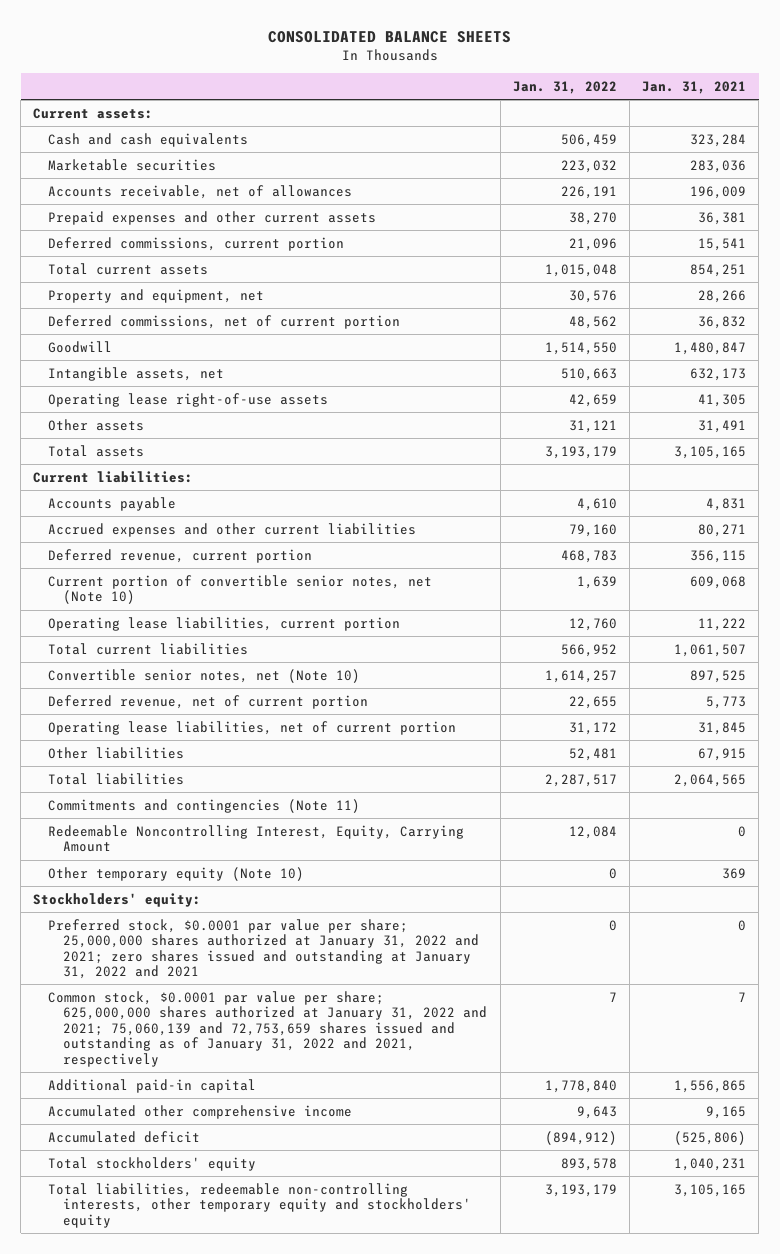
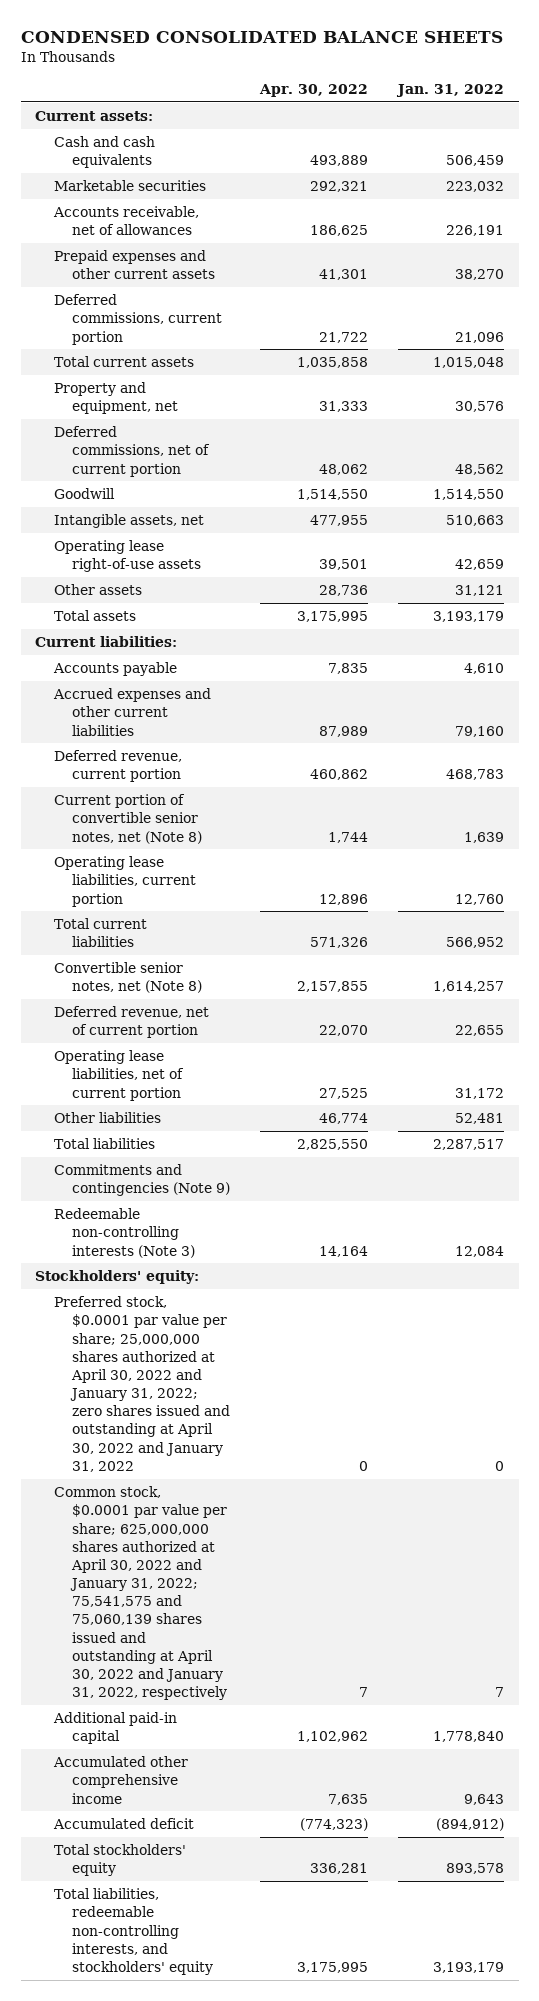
[267,30,511,43] CONSOLIDATED BALANCE SHEETS -> [20,30,503,43] CONDENSED CONSOLIDATED BALANCE SHEETS
[642,80,747,94] Jan. 31, 2021 -> none
none -> [259,84,369,98] Apr. 30, 2022
[48,574,433,605] Current portion of convertible senior notes, net (Note 10) -> [53,794,203,844] Current portion of convertible senior notes, net (Note 8)
[48,668,361,683] Convertible senior notes, net (Note 10) -> [53,962,203,994] Convertible senior notes, net (Note 8)
[48,866,305,881] Other temporary equity (Note 10) -> none
[48,798,361,813] Commitments and contingencies (Note 11) -> [53,1164,231,1197] Commitments and contingencies (Note 9)
[48,824,465,853] Redeemable Noncontrolling Interest, Equity, Carrying Amount -> [53,1208,196,1258] Redeemable non-controlling interests (Note 3)
[48,918,480,980] Preferred stock, $0.0001 par value per share; 25,000,000 shares authorized at January 31, 2022 and 2021; zero shares issued and outstanding at January 31, 2022 and 2021 -> [53,1296,231,1472] Preferred stock, $0.0001 par value per share; 25,000,000 shares authorized at April 30, 2022 and January 31, 2022; zero shares issued and outstanding at April 30, 2022 and January 31, 2022
[48,990,488,1067] Common stock, $0.0001 par value per share; 625,000,000 shares authorized at January 31, 2022 and 2021; 75,060,139 and 72,753,659 shares issued and outstanding as of January 31, 2022 and 2021, respectively -> [53,1486,228,1701] Common stock, $0.0001 par value per share; 625,000,000 shares authorized at April 30, 2022 and January 31, 2022; 75,541,575 and 75,060,139 shares issued and outstanding at April 30, 2022 and January 31, 2022, respectively
[48,1182,472,1228] Total liabilities, redeemable non-controlling interests, other temporary equity and stockholders' equity -> [53,1888,214,1975] Total liabilities, redeemable non-controlling interests, and stockholders' equity

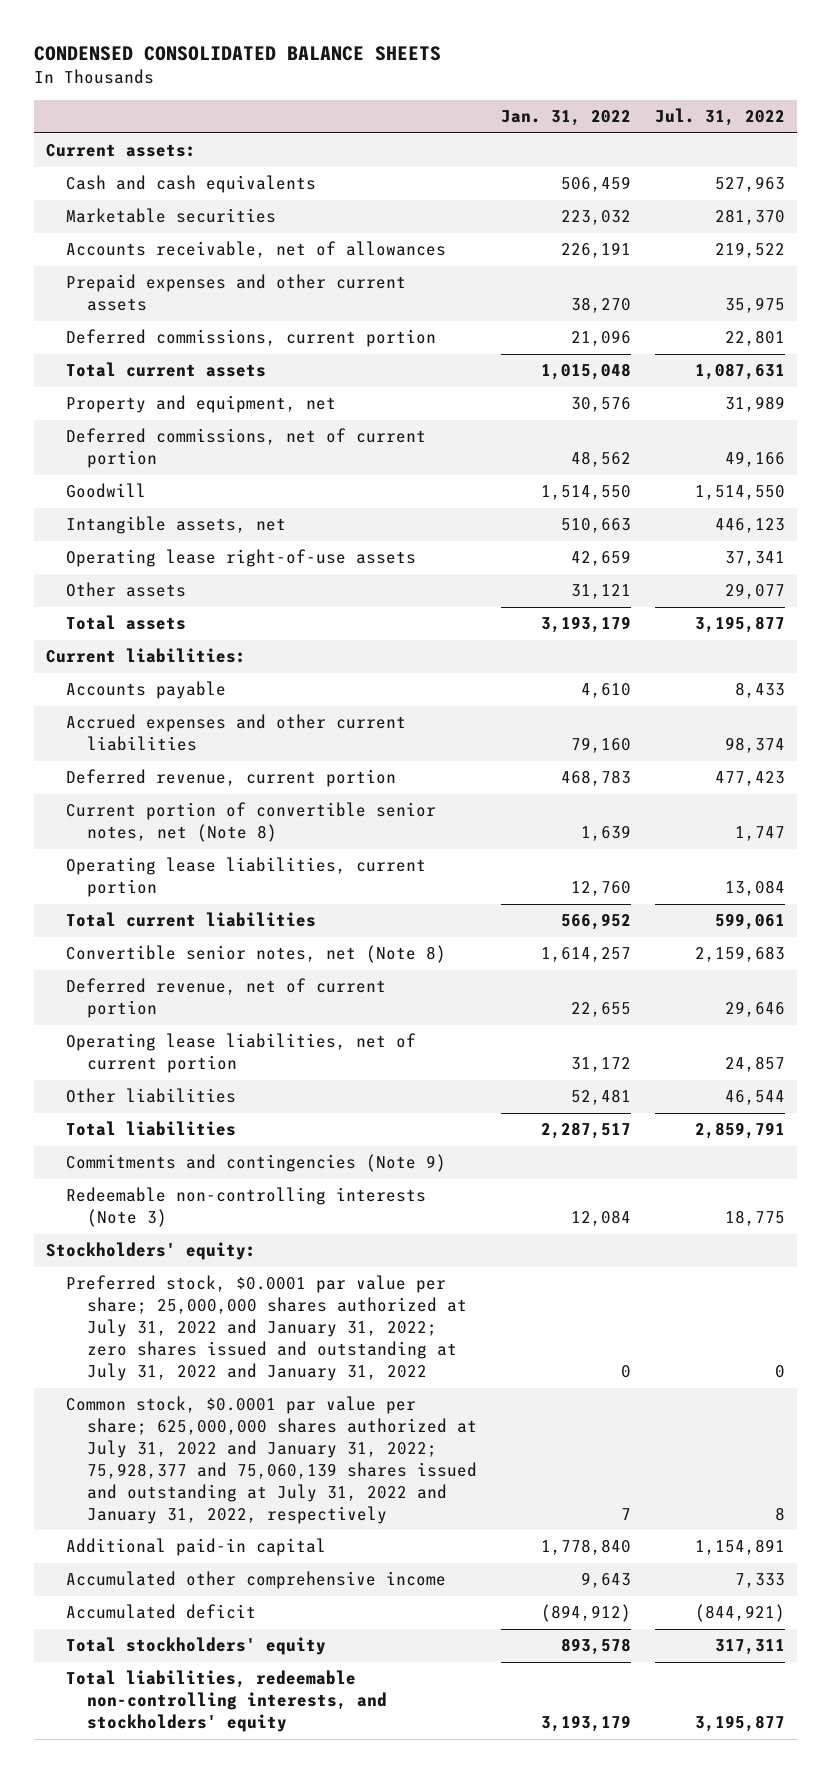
[259,84,369,98] Apr. 30, 2022 -> none
none -> [655,108,786,127] Jul. 31, 2022
[53,1296,231,1472] Preferred stock, $0.0001 par value per share; 25,000,000 shares authorized at April 30, 2022 and January 31, 2022; zero shares issued and outstanding at April 30, 2022 and January 31, 2022 -> [66,1275,468,1381] Preferred stock, $0.0001 par value per share; 25,000,000 shares authorized at July 31, 2022 and January 31, 2022; zero shares issued and outstanding at July 31, 2022 and January 31, 2022
[53,1486,228,1701] Common stock, $0.0001 par value per share; 625,000,000 shares authorized at April 30, 2022 and January 31, 2022; 75,541,575 and 75,060,139 shares issued and outstanding at April 30, 2022 and January 31, 2022, respectively -> [66,1396,478,1524] Common stock, $0.0001 par value per share; 625,000,000 shares authorized at July 31, 2022 and January 31, 2022; 75,928,377 and 75,060,139 shares issued and outstanding at July 31, 2022 and January 31, 2022, respectively

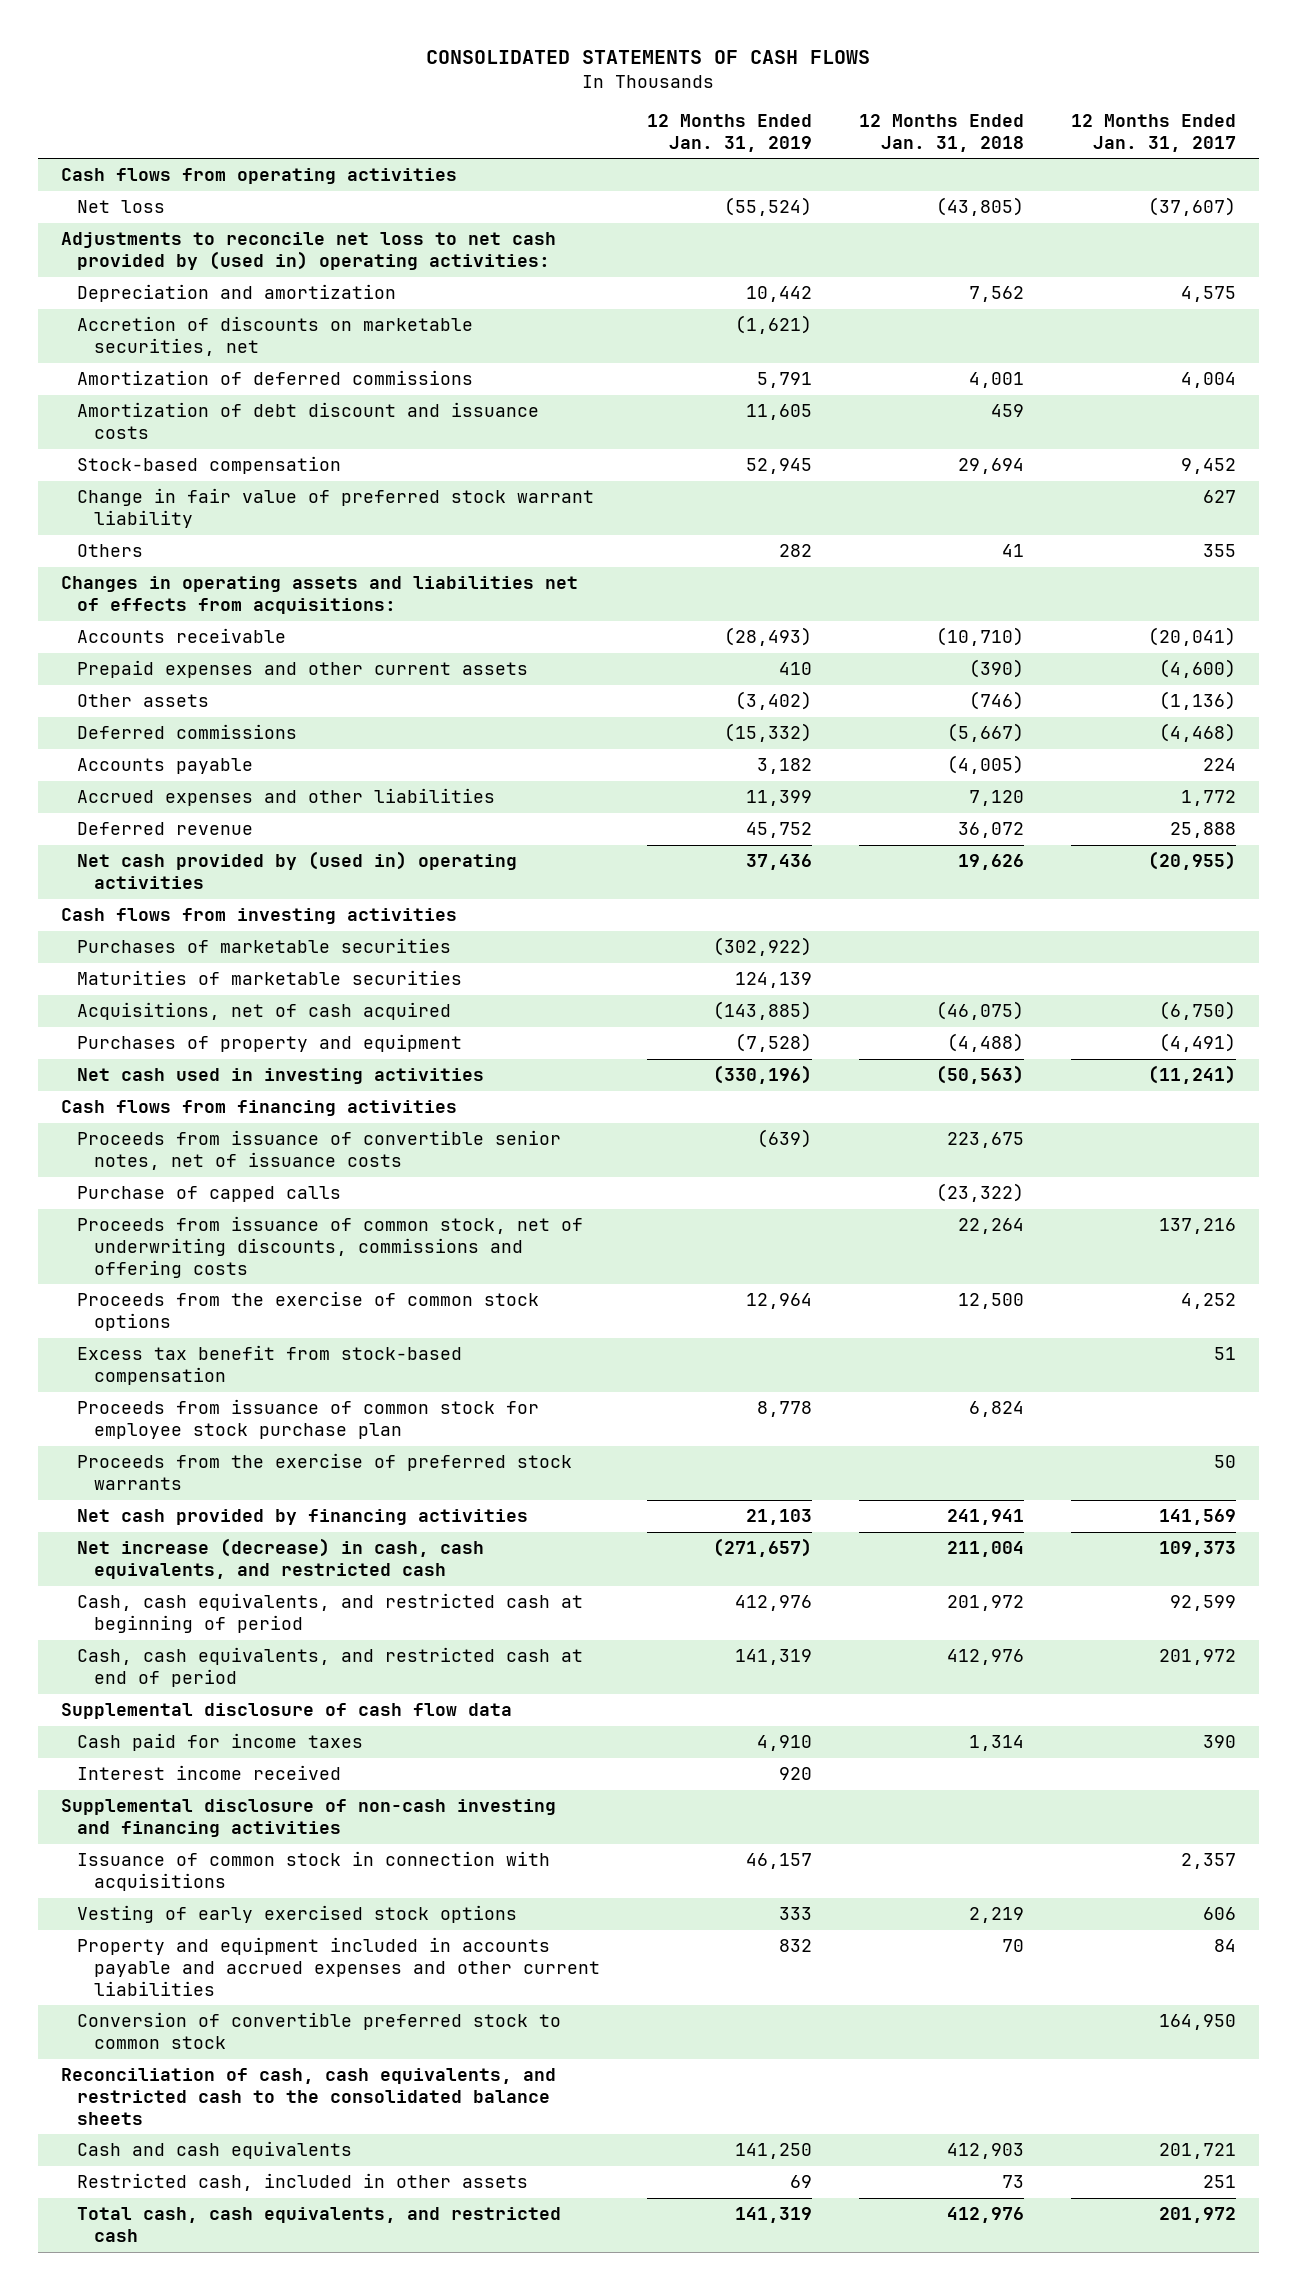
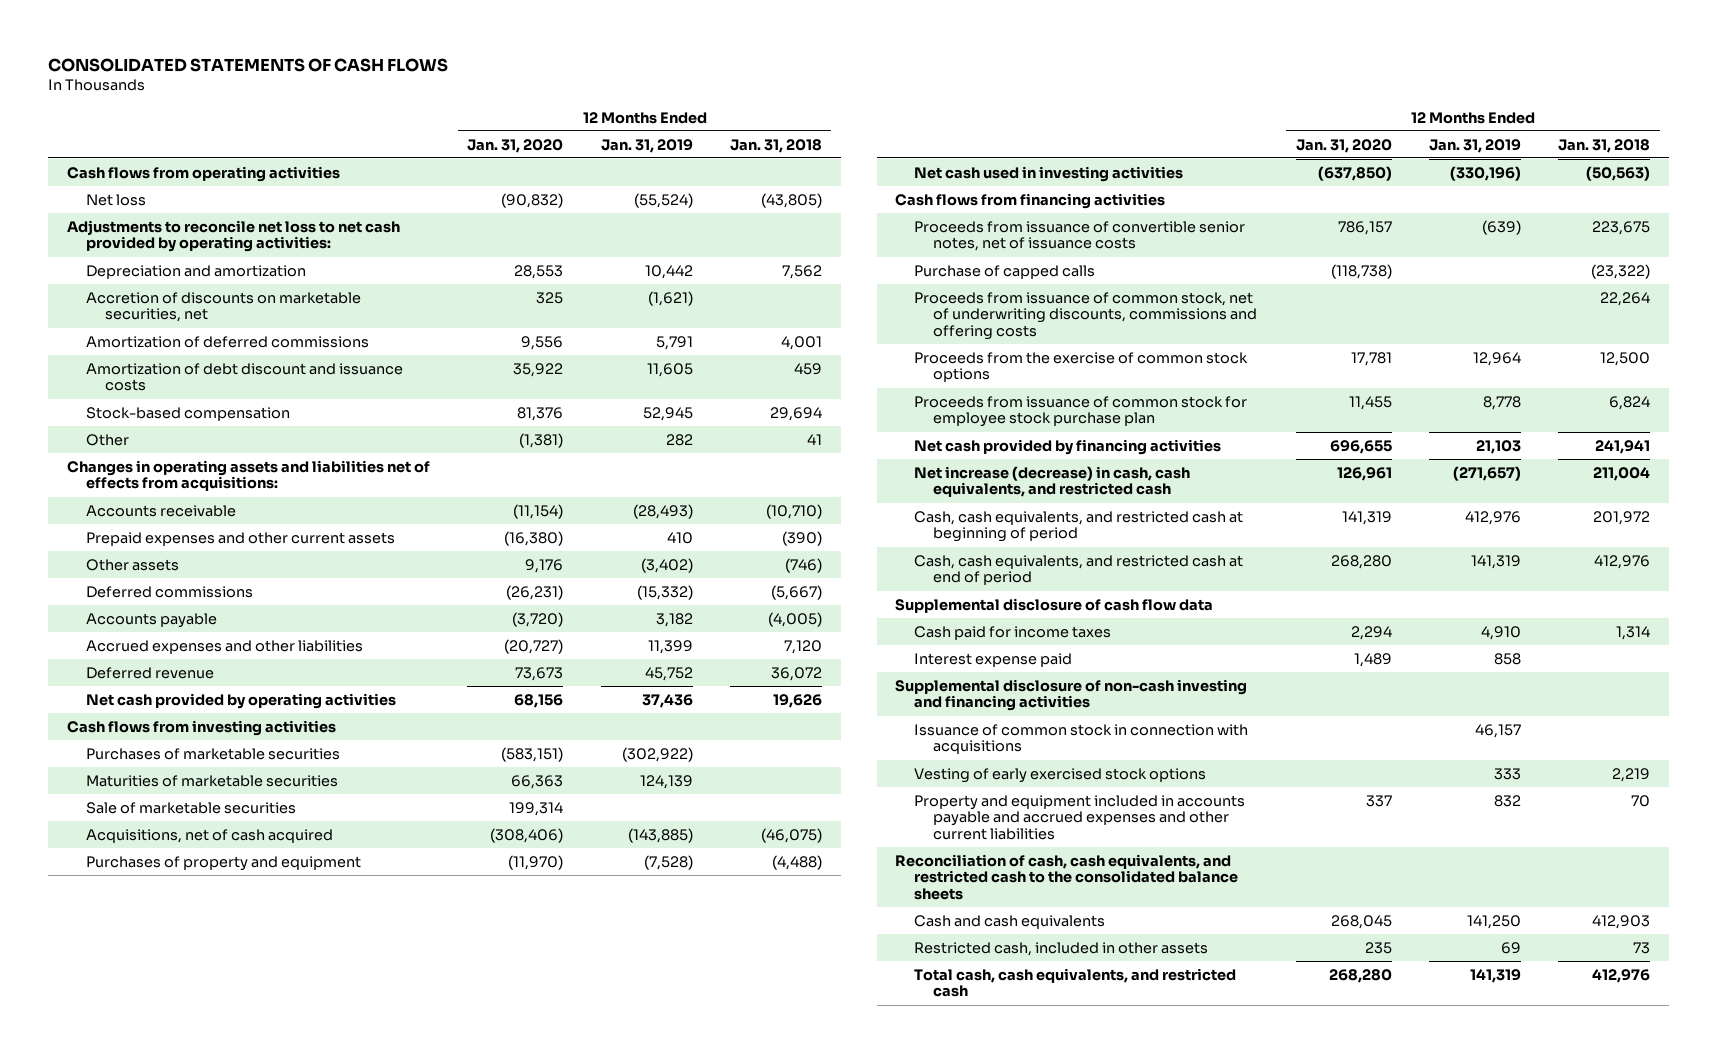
[1070,114,1236,152] 12 Months Ended Jan. 31, 2017 -> none
none -> [467,138,564,153] Jan. 31, 2020
[61,232,557,271] Adjustments to reconcile net loss to net cash provided by (used in) operating activities: -> [66,219,400,253] Adjustments to reconcile net loss to net cash provided by operating activities:
[77,488,595,529] Change in fair value of preferred stock warrant liability -> none
[77,544,144,558] Others -> [85,433,129,446] Other
[77,851,518,890] Net cash provided by (used in) operating activities -> [85,692,396,709] Net cash provided by operating activities
none -> [85,801,296,814] Sale of marketable securities
[77,1345,463,1386] Excess tax benefit from stock-based compensation -> none
[77,1453,573,1491] Proceeds from the exercise of preferred stock warrants -> none
[77,1765,342,1781] Interest income received -> none
none -> [914,652,1073,667] Interest expense paid
[77,2012,562,2050] Conversion of convertible preferred stock to common stock -> none

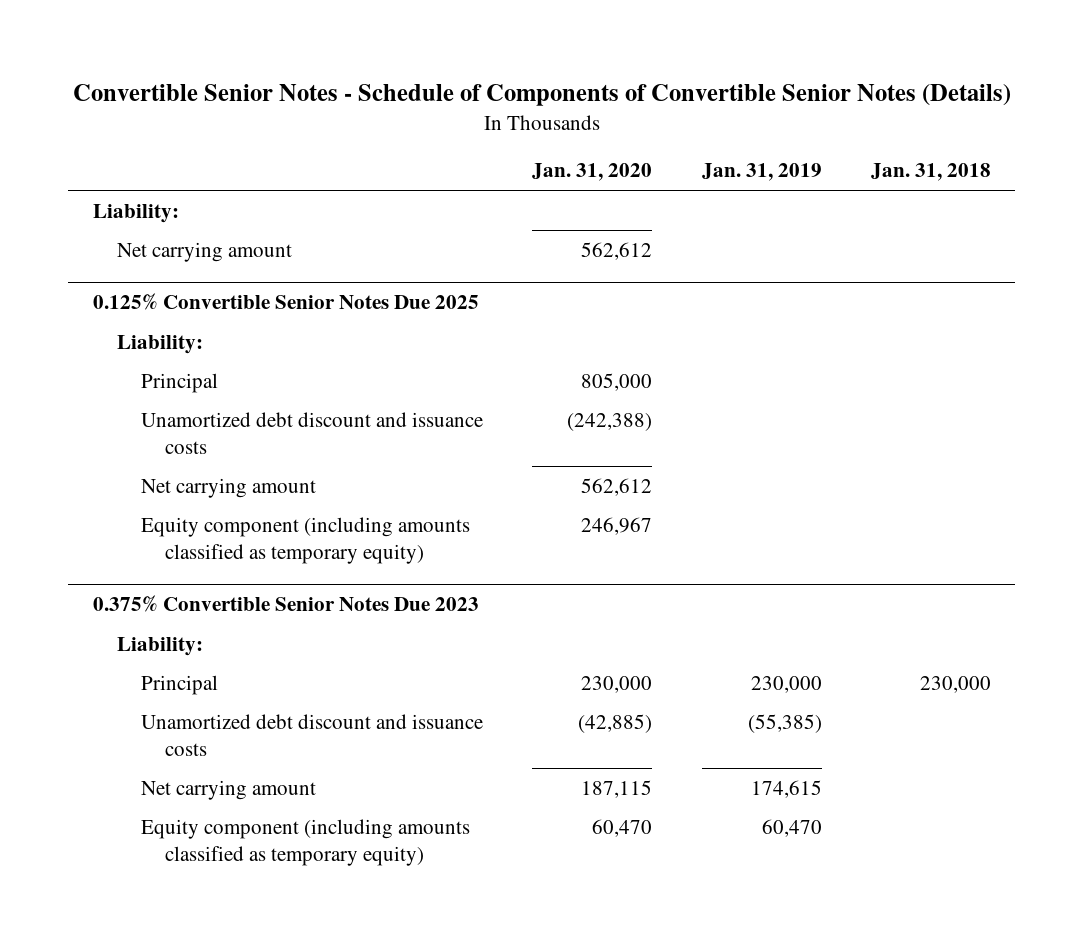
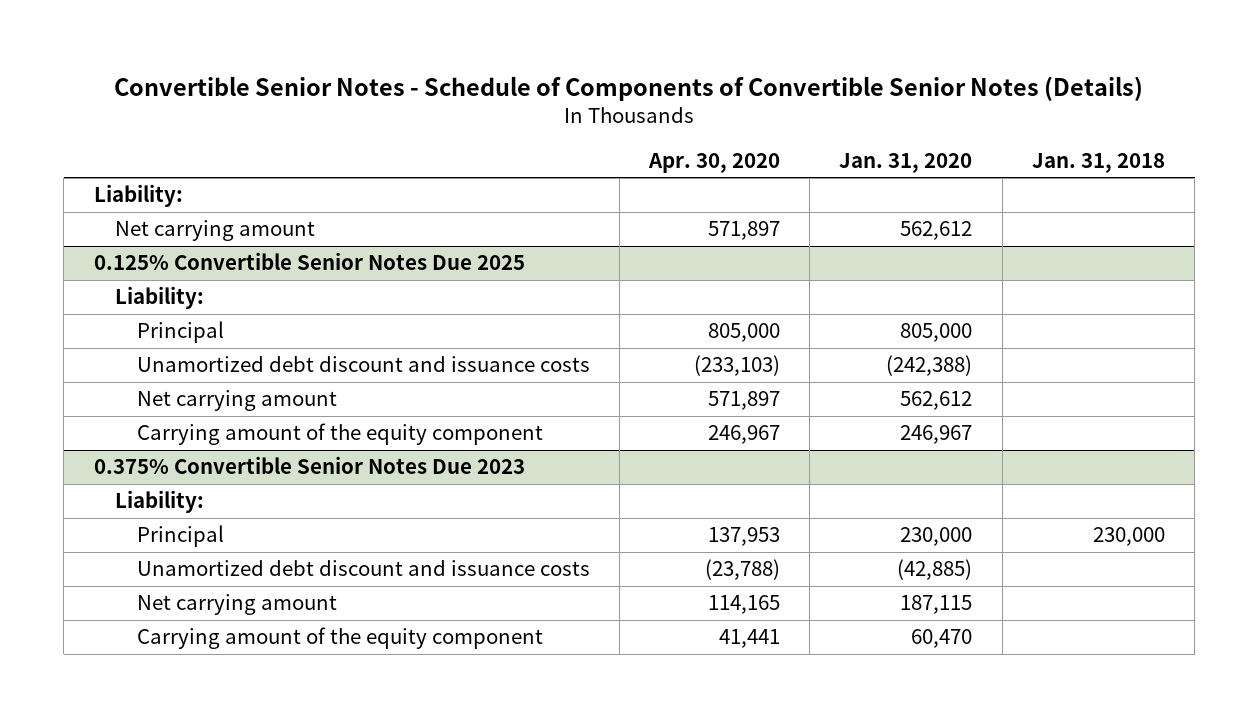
[701,163,822,182] Jan. 31, 2019 -> none
none -> [648,153,781,174] Apr. 30, 2020
[141,516,471,564] Equity component (including amounts classified as temporary equity) -> [136,423,543,446] Carrying amount of the equity component
[141,818,471,866] Equity component (including amounts classified as temporary equity) -> [136,627,543,650] Carrying amount of the equity component

